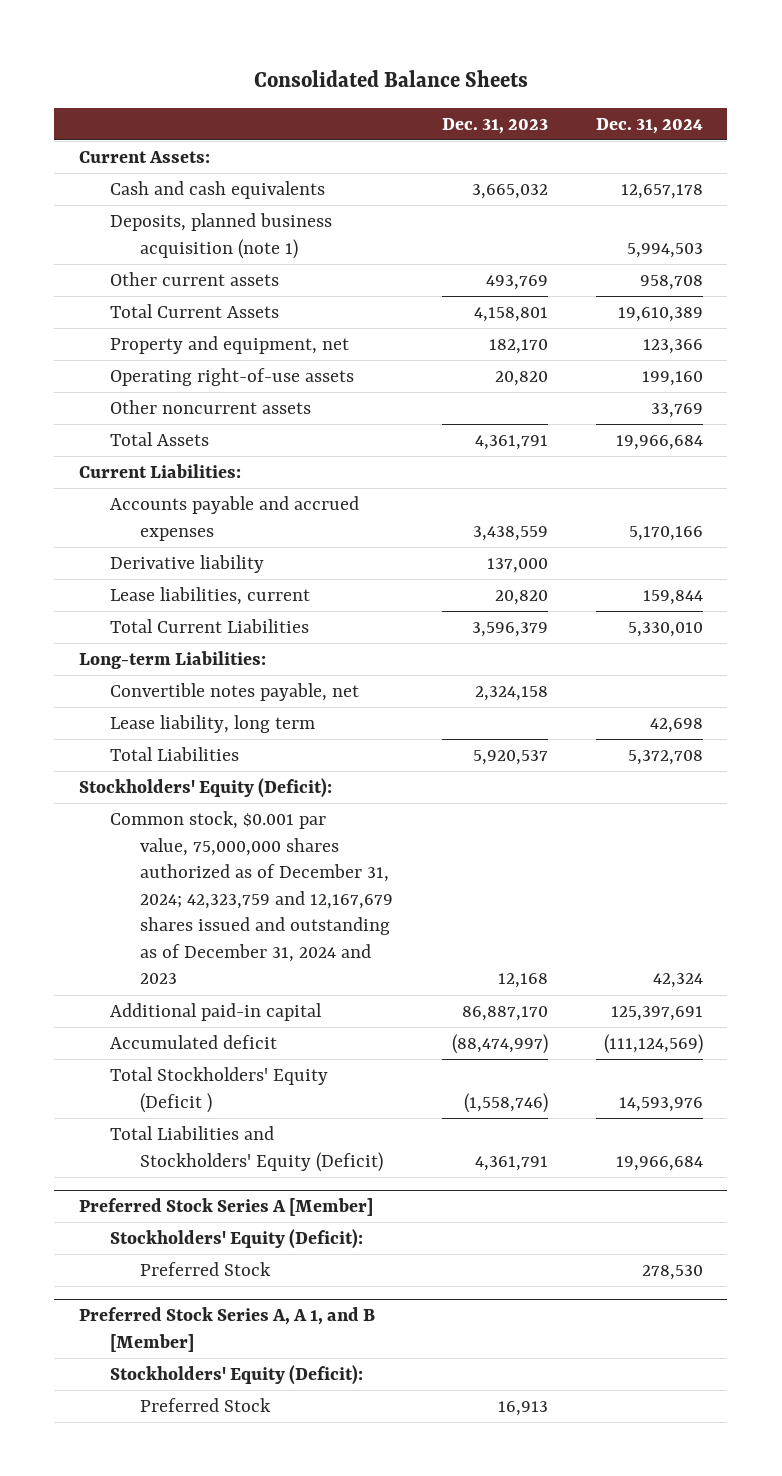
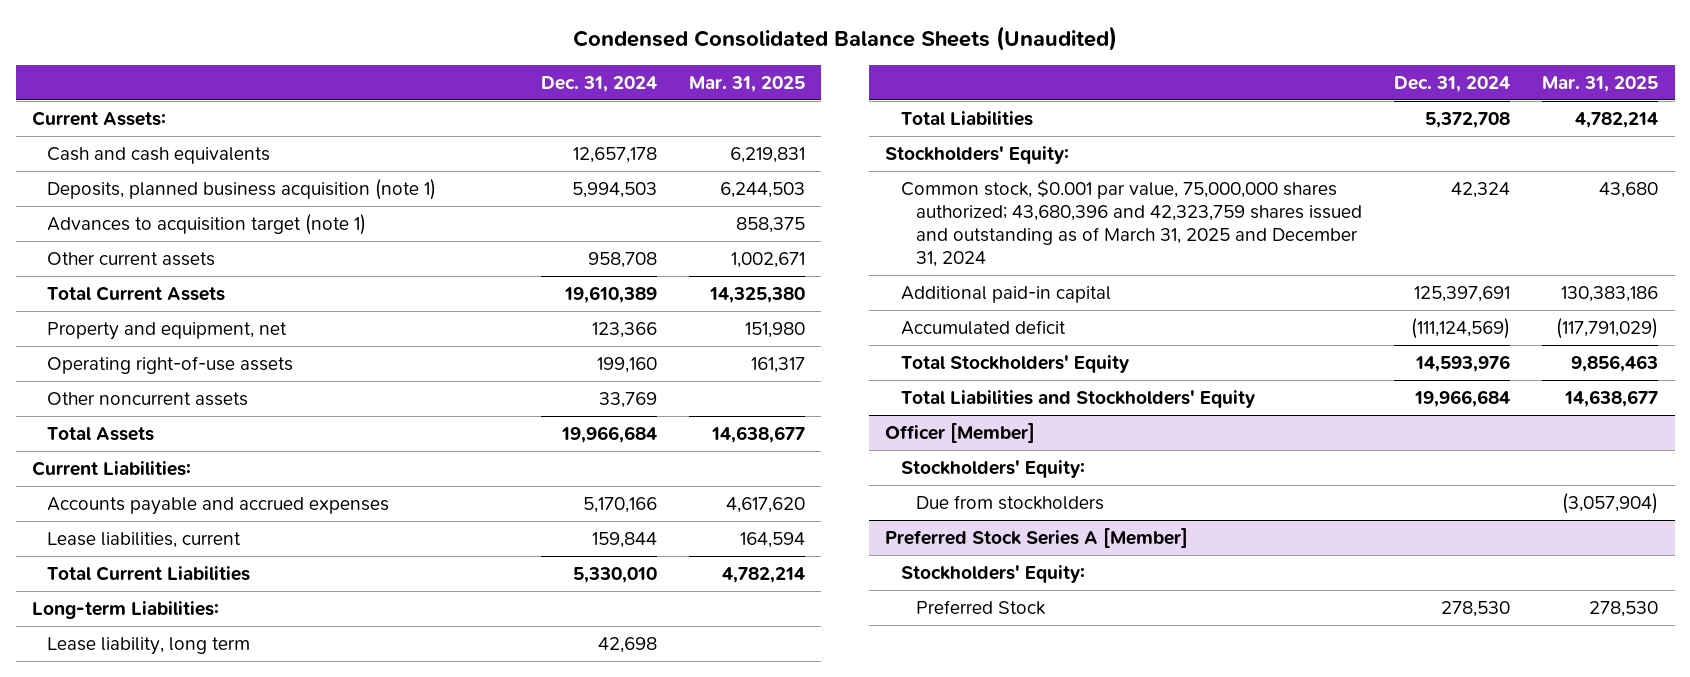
[253,69,528,87] Consolidated Balance Sheets -> [573,25,1118,51] Condensed Consolidated Balance Sheets (Unaudited)
[441,117,548,134] Dec. 31, 2023 -> none
none -> [689,75,806,92] Mar. 31, 2025
none -> [47,214,367,236] Advances to acquisition target (note 1)
[109,554,264,573] Derivative liability -> none
[109,682,359,701] Convertible notes payable, net -> none
[78,777,332,798] Stockholders' Equity (Deficit): -> [885,146,1070,165] Stockholders' Equity:
[109,810,394,985] Common stock, $0.001 par value, 75,000,000 shares authorized as of December 31, 2024; 42,323,759 and 12,167,679 shares issued and outstanding as of December 31, 2024 and 2023 -> [900,179,1362,267] Common stock, $0.001 par value, 75,000,000 shares authorized; 43,680,396 and 42,323,759 shares issued and outstanding as of March 31, 2025 and December 31, 2024
[109,1066,328,1113] Total Stockholders' Equity (Deficit ) -> [900,355,1129,374] Total Stockholders' Equity
[109,1125,384,1172] Total Liabilities and Stockholders' Equity (Deficit) -> [900,390,1255,409] Total Liabilities and Stockholders' Equity
none -> [885,423,1036,444] Officer [Member]
none -> [900,460,1085,479] Stockholders' Equity:
none -> [915,495,1104,511] Due from stockholders
[109,1228,363,1249] Stockholders' Equity (Deficit): -> [900,565,1085,584] Stockholders' Equity:
[78,1307,375,1352] Preferred Stock Series A, A 1, and B [Member] -> none
[109,1364,363,1385] Stockholders' Equity (Deficit): -> none
[140,1397,272,1412] Preferred Stock -> none

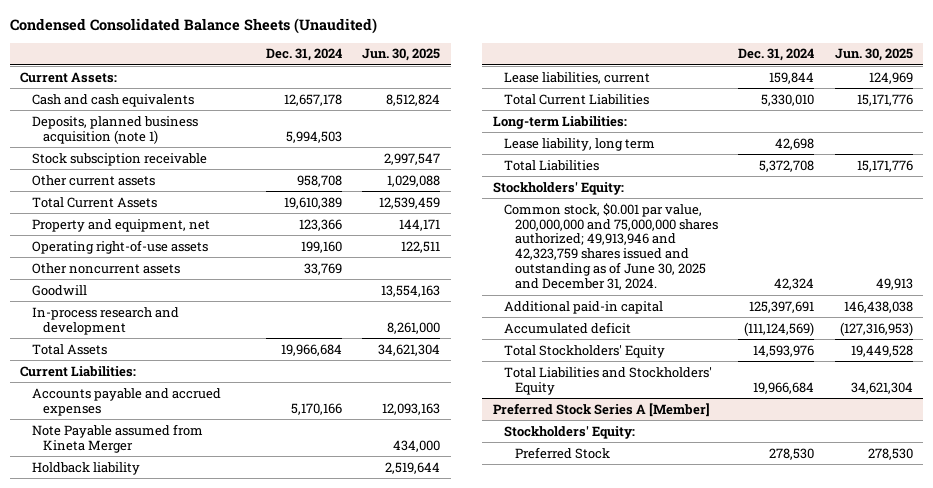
[689,75,806,92] Mar. 31, 2025 -> none
none -> [362,48,441,62] Jun. 30, 2025
[47,214,367,236] Advances to acquisition target (note 1) -> none
none -> [31,152,207,166] Stock subsciption receivable
none -> [31,284,87,296] Goodwill
none -> [31,306,179,335] In-process research and development
none -> [31,423,203,453] Note Payable assumed from Kineta Merger
none -> [31,461,140,475] Holdback liability
[900,179,1362,267] Common stock, $0.001 par value, 75,000,000 shares authorized; 43,680,396 and 42,323,759 shares issued and outstanding as of March 31, 2025 and December 31, 2024 -> [503,202,719,291] Common stock, $0.001 par value, 200,000,000 and 75,000,000 shares authorized; 49,913,946 and 42,323,759 shares issued and outstanding as of June 30, 2025 and December 31, 2024.
[885,423,1036,444] Officer [Member] -> none
[900,460,1085,479] Stockholders' Equity: -> none
[915,495,1104,511] Due from stockholders -> none

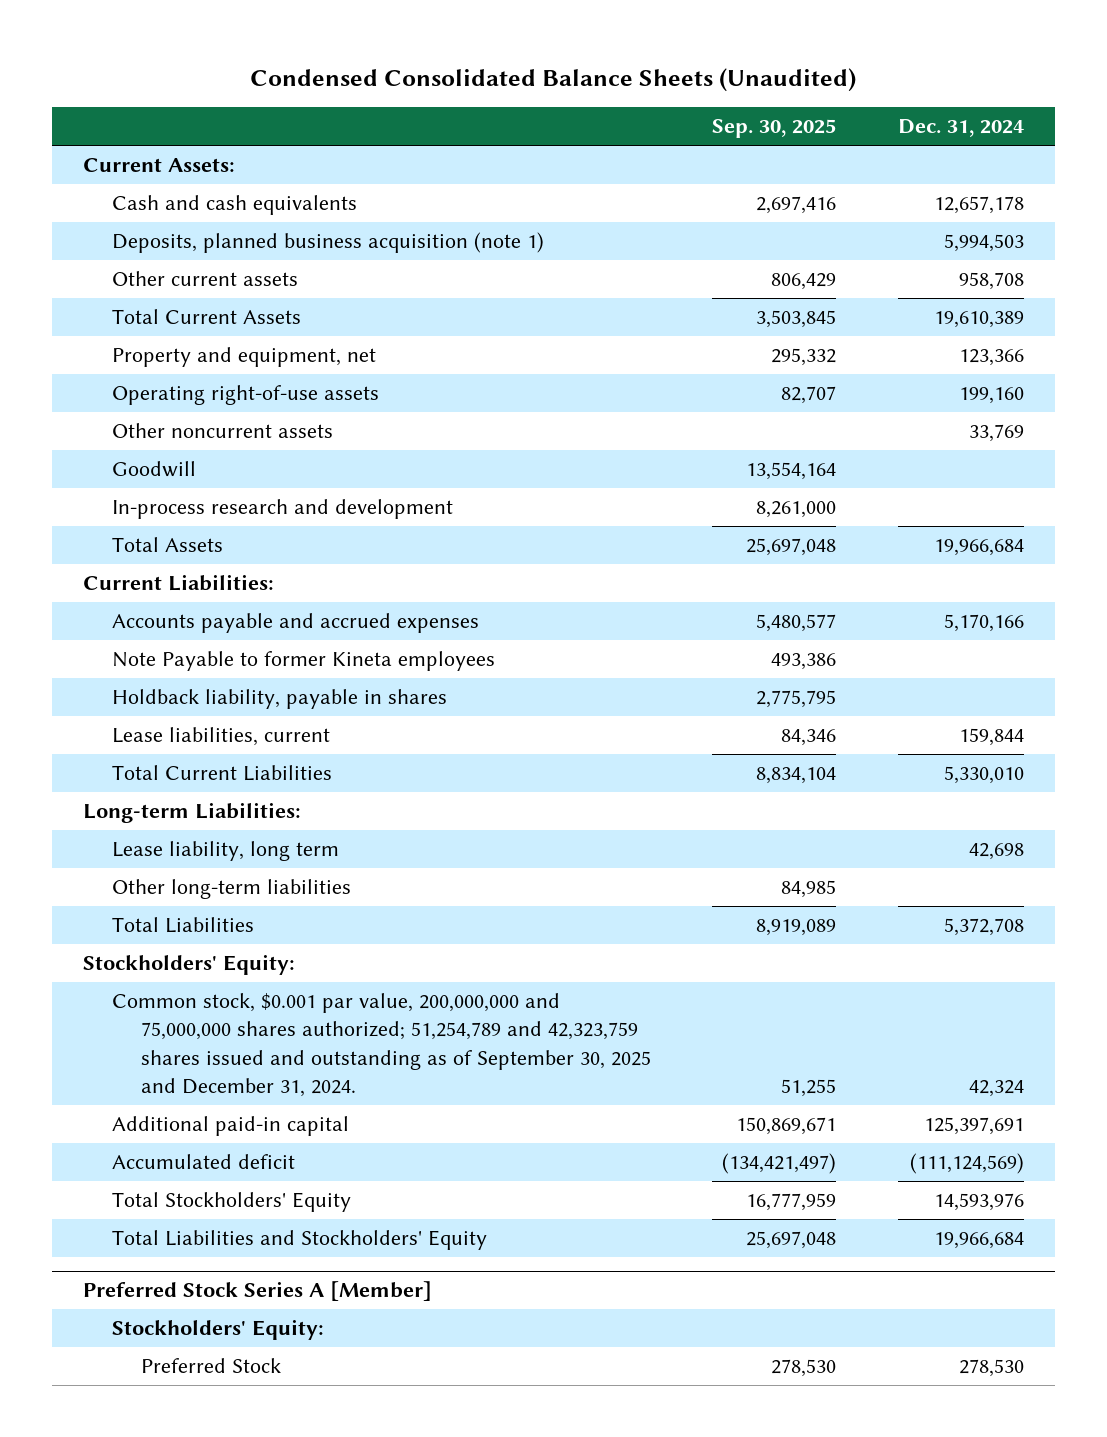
[362,48,441,62] Jun. 30, 2025 -> none
none -> [712,119,837,139] Sep. 30, 2025
[31,152,207,166] Stock subsciption receivable -> none
[31,423,203,453] Note Payable assumed from Kineta Merger -> [111,650,495,671] Note Payable to former Kineta employees
[31,461,140,475] Holdback liability -> [111,688,447,709] Holdback liability, payable in shares
none -> [111,878,351,899] Other long-term liabilities
[503,202,719,291] Common stock, $0.001 par value, 200,000,000 and 75,000,000 shares authorized; 49,913,946 and 42,323,759 shares issued and outstanding as of June 30, 2025 and December 31, 2024. -> [111,992,651,1097] Common stock, $0.001 par value, 200,000,000 and 75,000,000 shares authorized; 51,254,789 and 42,323,759 shares issued and outstanding as of September 30, 2025 and December 31, 2024.

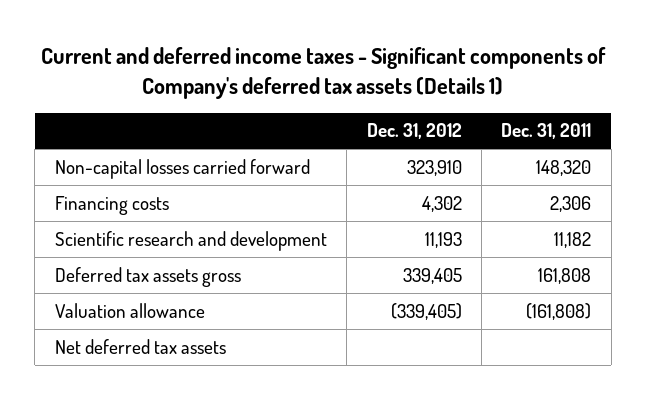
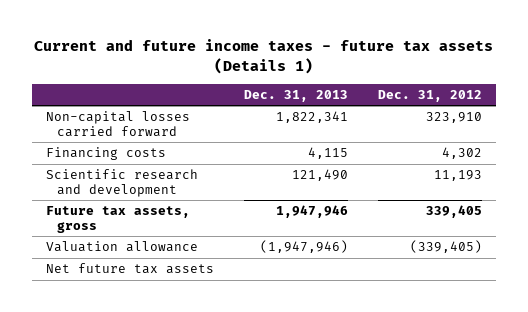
[41,47,607,99] Current and deferred income taxes - Significant components of Company's deferred tax assets (Details 1) -> [33,39,493,74] Current and future income taxes - future tax assets (Details 1)
[501,123,592,140] Dec. 31, 2011 -> none
none -> [243,89,348,102] Dec. 31, 2013
[54,266,241,287] Deferred tax assets gross -> [46,206,191,234] Future tax assets, gross
[54,338,226,354] Net deferred tax assets -> [46,263,215,275] Net future tax assets

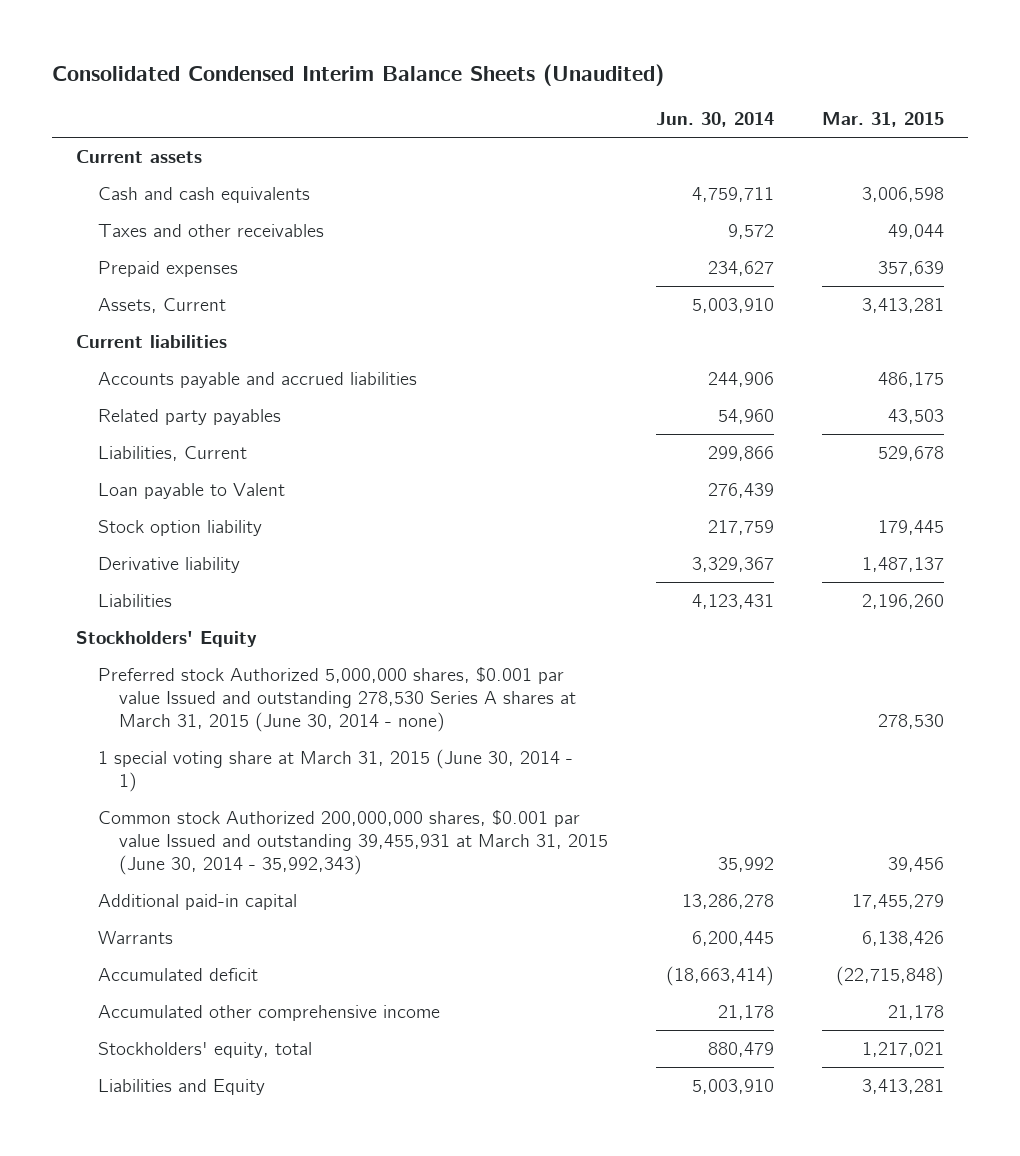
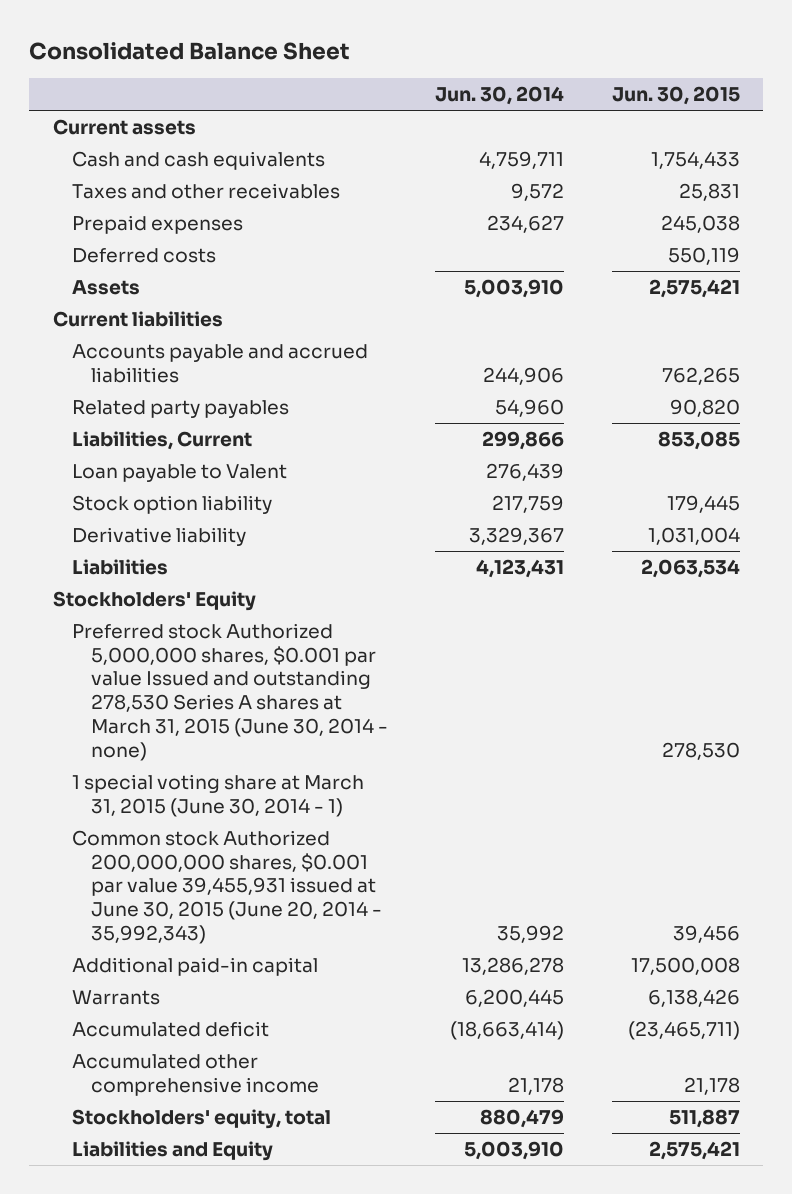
[51,64,664,87] Consolidated Condensed Interim Balance Sheets (Unaudited) -> [28,41,350,60] Consolidated Balance Sheet
[821,112,944,128] Mar. 31, 2015 -> none
none -> [611,85,740,105] Jun. 30, 2015
none -> [71,248,216,264] Deferred costs
[97,298,226,314] Assets, Current -> [71,280,140,296] Assets
[97,810,609,875] Common stock Authorized 200,000,000 shares, $0.001 par value Issued and outstanding 39,455,931 at March 31, 2015 (June 30, 2014 - 35,992,343) -> [71,830,382,944] Common stock Authorized 200,000,000 shares, $0.001 par value 39,455,931 issued at June 30, 2015 (June 20, 2014 - 35,992,343)

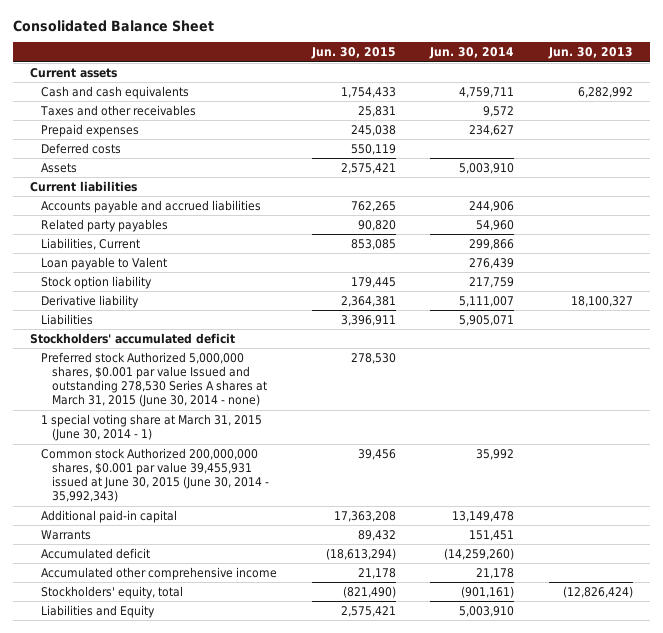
none -> [547,47,633,60] Jun. 30, 2013
[469,527,565,546] 3,329,367 -> [459,295,515,307] 5,111,007
[647,527,740,546] 1,031,004 -> [340,295,396,307] 2,364,381
[476,559,565,579] 4,123,431 -> [459,314,515,326] 5,905,071
[640,559,740,579] 2,063,534 -> [340,314,396,326] 3,396,911
[52,591,256,612] Stockholders' Equity -> [29,332,235,344] Stockholders' accumulated deficit
[71,830,382,944] Common stock Authorized 200,000,000 shares, $0.001 par value 39,455,931 issued at June 30, 2015 (June 20, 2014 - 35,992,343) -> [41,447,270,503] Common stock Authorized 200,000,000 shares, $0.001 par value 39,455,931 issued at June 30, 2015 (June 30, 2014 - 35,992,343)
[462,957,565,976] 13,286,278 -> [452,510,515,522] 13,149,478
[630,957,740,976] 17,500,008 -> [333,510,396,522] 17,363,208
[465,989,565,1008] 6,200,445 -> [469,529,515,541] 151,451
[647,989,740,1008] 6,138,426 -> [357,529,396,541] 89,432
[450,1021,565,1041] (18,663,414) -> [444,547,515,560] (14,259,260)
[627,1021,740,1041] (23,465,711) -> [325,547,396,560] (18,613,294)
[480,1109,565,1129] 880,479 -> [461,585,515,598] (901,161)
[668,1109,740,1129] 511,887 -> [342,585,396,598] (821,490)

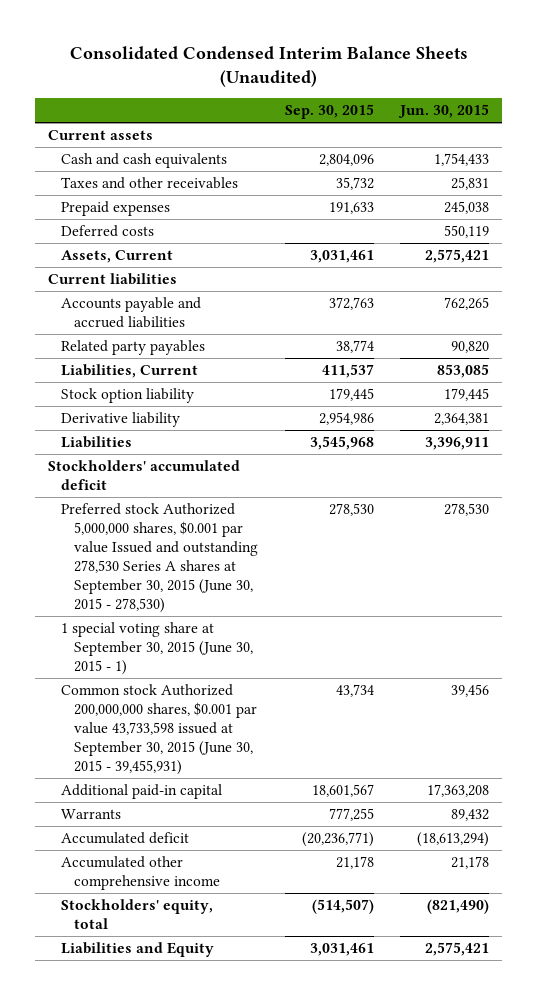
[12,19,214,32] Consolidated Balance Sheet -> [69,45,468,87] Consolidated Condensed Interim Balance Sheets (Unaudited)
[429,47,515,60] Jun. 30, 2014 -> none
[547,47,633,60] Jun. 30, 2013 -> none
none -> [284,104,374,120] Sep. 30, 2015
[41,162,78,173] Assets -> [61,250,174,264] Assets, Current
[41,256,168,270] Loan payable to Valent -> none
[41,351,268,408] Preferred stock Authorized 5,000,000 shares, $0.001 par value Issued and outstanding 278,530 Series A shares at March 31, 2015 (June 30, 2014 - none) -> [61,503,259,613] Preferred stock Authorized 5,000,000 shares, $0.001 par value Issued and outstanding 278,530 Series A shares at September 30, 2015 (June 30, 2015 - 278,530)
[41,413,263,442] 1 special voting share at March 31, 2015 (June 30, 2014 - 1) -> [61,622,254,676] 1 special voting share at September 30, 2015 (June 30, 2015 - 1)
[41,447,270,503] Common stock Authorized 200,000,000 shares, $0.001 par value 39,455,931 issued at June 30, 2015 (June 30, 2014 - 35,992,343) -> [61,684,258,776] Common stock Authorized 200,000,000 shares, $0.001 par value 43,733,598 issued at September 30, 2015 (June 30, 2015 - 39,455,931)

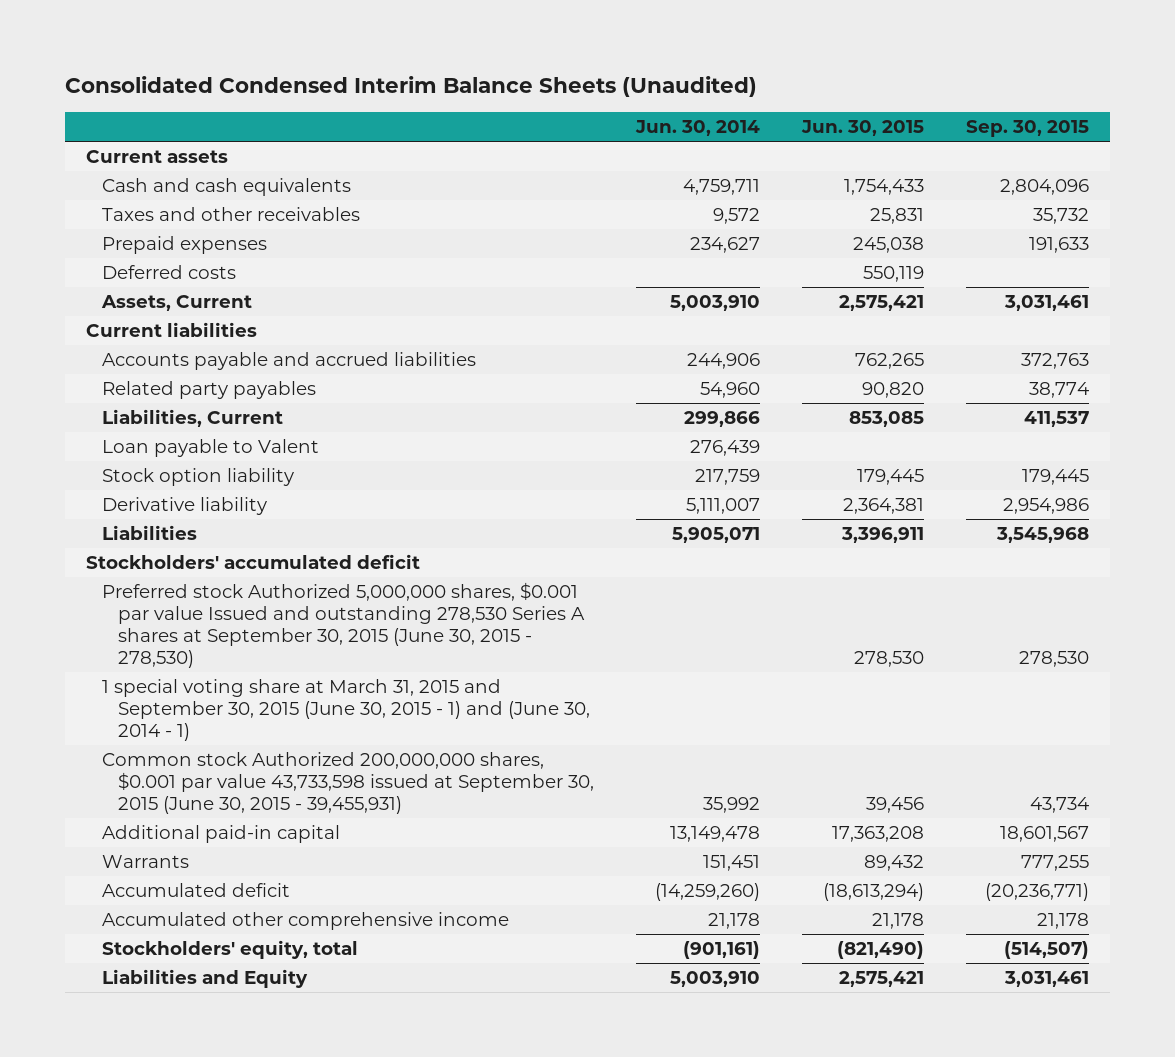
none -> [635,120,761,137] Jun. 30, 2014
none -> [101,439,319,458] Loan payable to Valent
[61,622,254,676] 1 special voting share at September 30, 2015 (June 30, 2015 - 1) -> [101,679,590,742] 1 special voting share at March 31, 2015 and September 30, 2015 (June 30, 2015 - 1) and (June 30, 2014 - 1)

